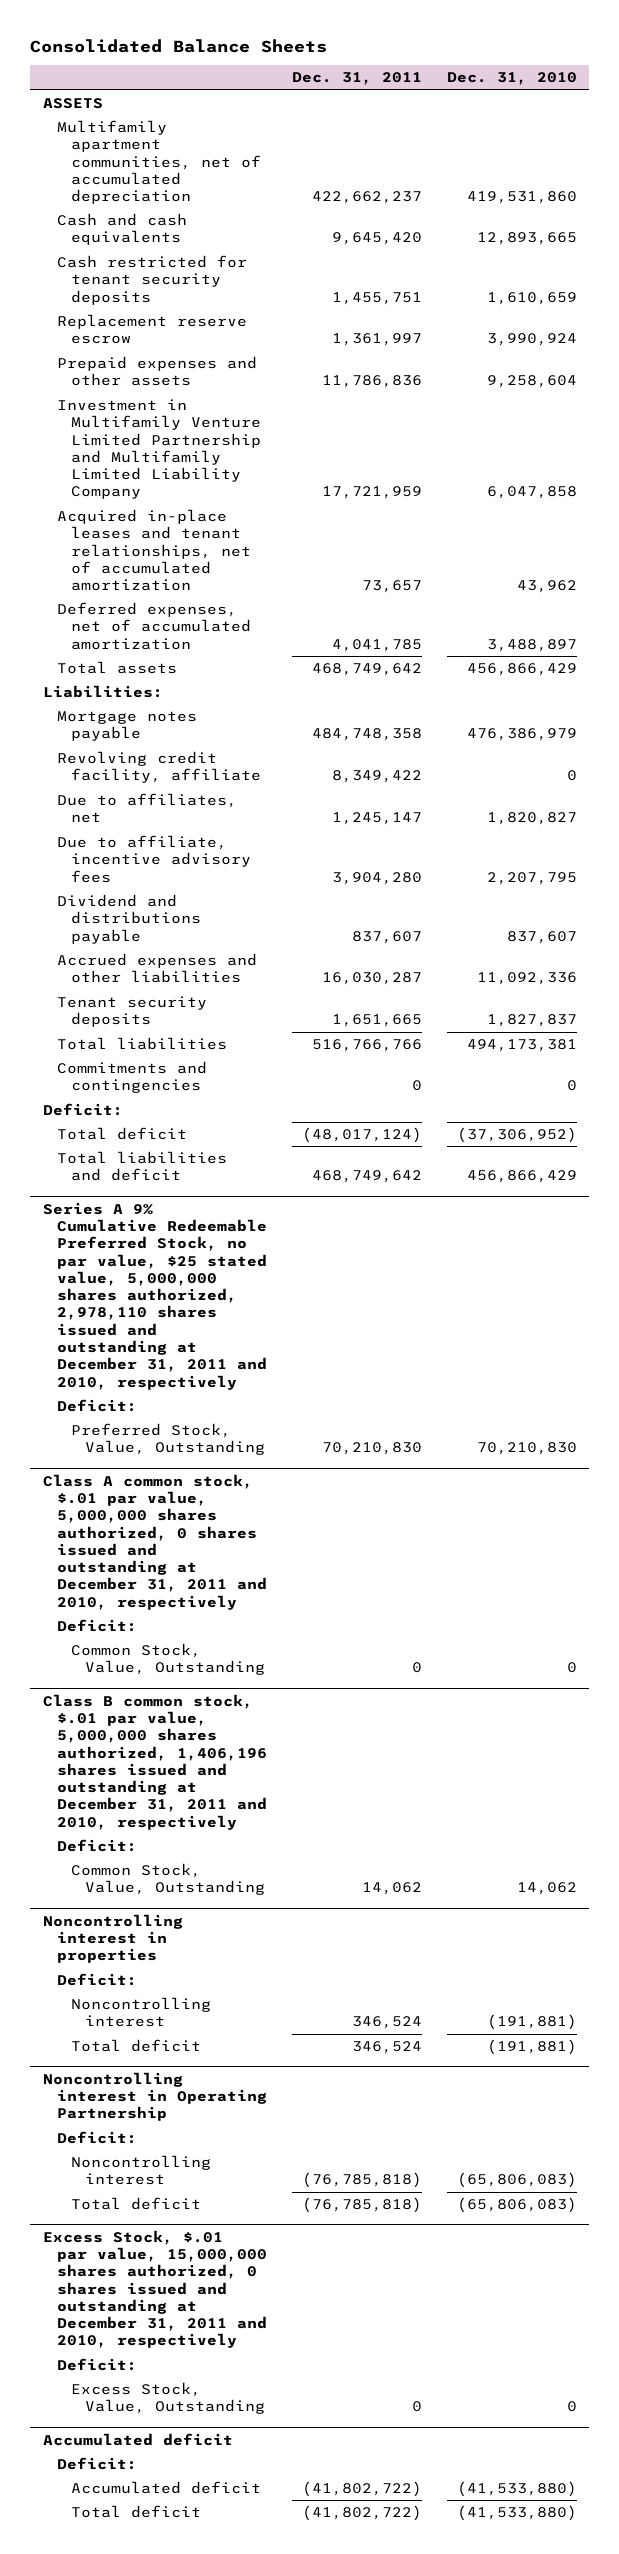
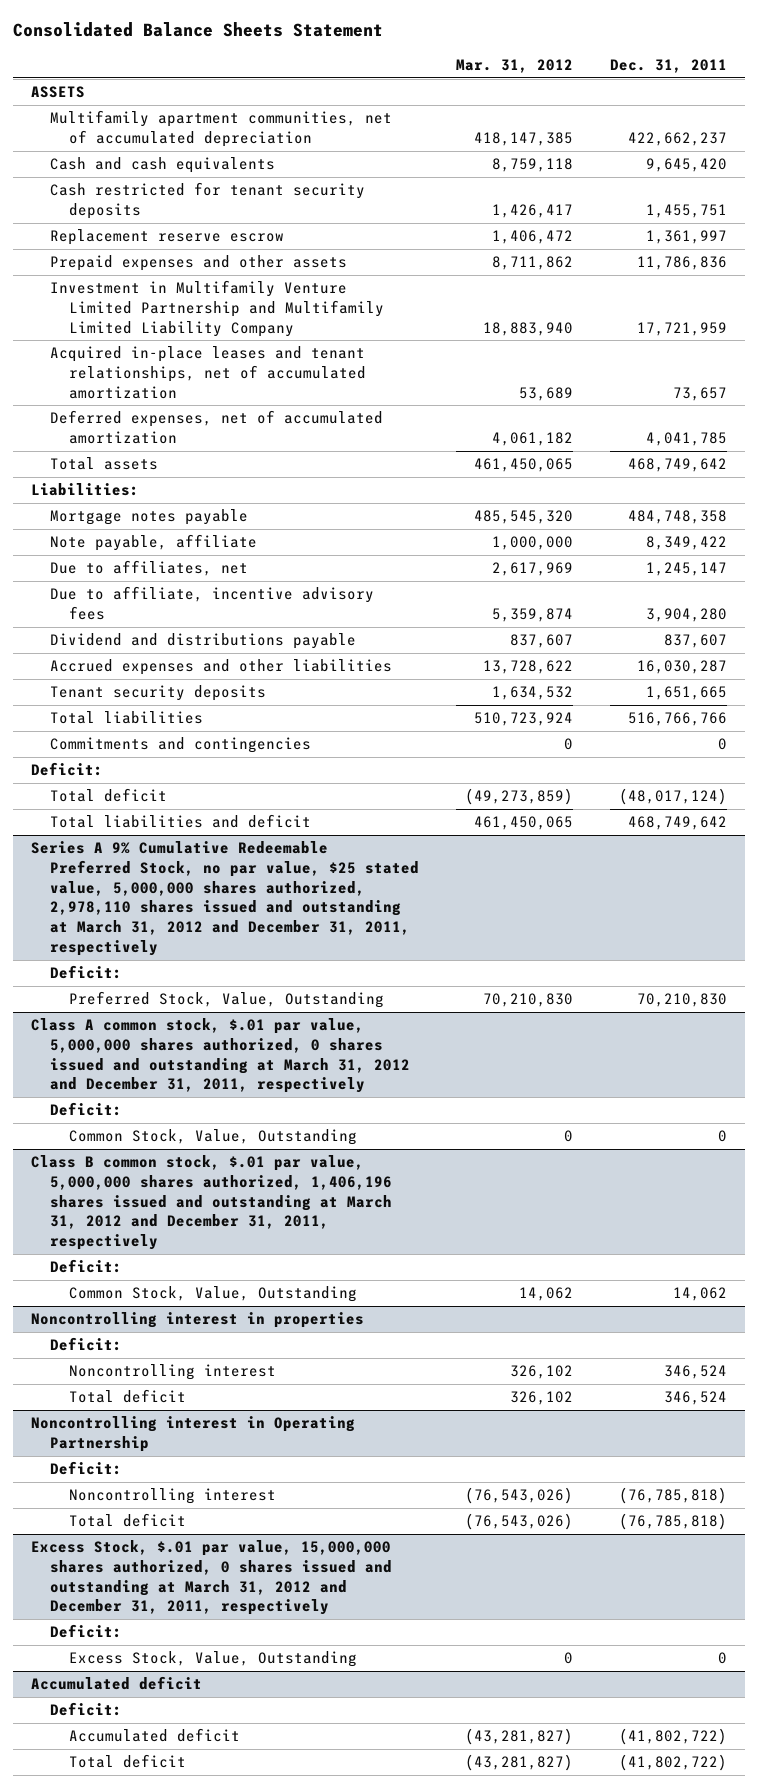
[30,38,328,53] Consolidated Balance Sheets -> [12,22,383,38] Consolidated Balance Sheets Statement
[446,72,577,86] Dec. 31, 2010 -> none
none -> [455,58,573,73] Mar. 31, 2012
[56,751,261,784] Revolving credit facility, affiliate -> [50,534,258,552] Note payable, affiliate
[42,1201,267,1390] Series A 9% Cumulative Redeemable Preferred Stock, no par value, $25 stated value, 5,000,000 shares authorized, 2,978,110 shares issued and outstanding at December 31, 2011 and 2010, respectively -> [31,841,420,956] Series A 9% Cumulative Redeemable Preferred Stock, no par value, $25 stated value, 5,000,000 shares authorized, 2,978,110 shares issued and outstanding at March 31, 2012 and December 31, 2011, respectively
[42,1473,267,1610] Class A common stock, $.01 par value, 5,000,000 shares authorized, 0 shares issued and outstanding at December 31, 2011 and 2010, respectively -> [31,1018,411,1094] Class A common stock, $.01 par value, 5,000,000 shares authorized, 0 shares issued and outstanding at March 31, 2012 and December 31, 2011, respectively
[42,1693,267,1830] Class B common stock, $.01 par value, 5,000,000 shares authorized, 1,406,196 shares issued and outstanding at December 31, 2011 and 2010, respectively -> [31,1155,393,1251] Class B common stock, $.01 par value, 5,000,000 shares authorized, 1,406,196 shares issued and outstanding at March 31, 2012 and December 31, 2011, respectively
[42,2229,267,2349] Excess Stock, $.01 par value, 15,000,000 shares authorized, 0 shares issued and outstanding at December 31, 2011 and 2010, respectively -> [31,1540,393,1616] Excess Stock, $.01 par value, 15,000,000 shares authorized, 0 shares issued and outstanding at March 31, 2012 and December 31, 2011, respectively

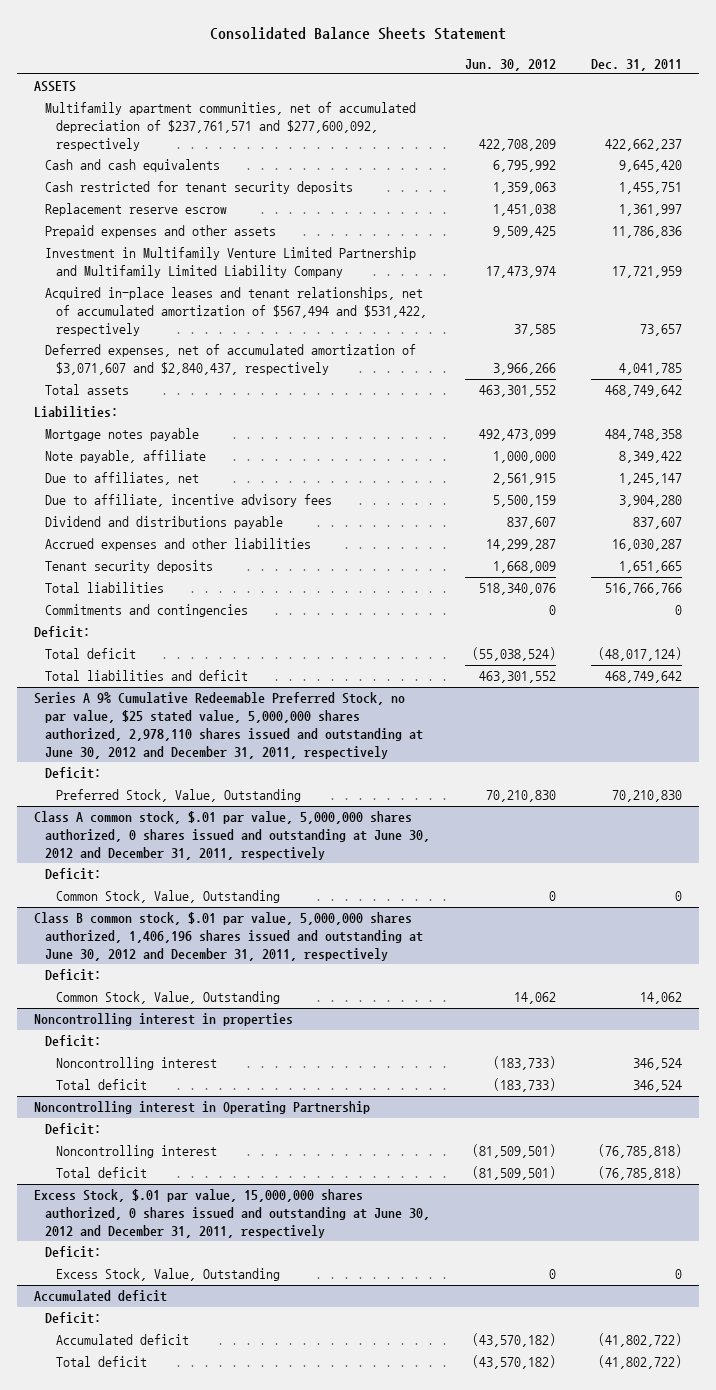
[455,58,573,73] Mar. 31, 2012 -> none
none -> [464,58,556,71] Jun. 30, 2012
[50,110,393,148] Multifamily apartment communities, net of accumulated depreciation -> [45,102,417,151] Multifamily apartment communities, net of accumulated depreciation of $237,761,571 and $277,600,092, respectively
[50,346,367,399] Acquired in-place leases and tenant relationships, net of accumulated amortization -> [45,287,428,336] Acquired in-place leases and tenant relationships, net of accumulated amortization of $567,494 and $531,422, respectively
[50,410,384,445] Deferred expenses, net of accumulated amortization -> [45,344,417,376] Deferred expenses, net of accumulated amortization of $3,071,607 and $2,840,437, respectively
[31,841,420,956] Series A 9% Cumulative Redeemable Preferred Stock, no par value, $25 stated value, 5,000,000 shares authorized, 2,978,110 shares issued and outstanding at March 31, 2012 and December 31, 2011, respectively -> [34,692,424,759] Series A 9% Cumulative Redeemable Preferred Stock, no par value, $25 stated value, 5,000,000 shares authorized, 2,978,110 shares issued and outstanding at June 30, 2012 and December 31, 2011, respectively
[31,1018,411,1094] Class A common stock, $.01 par value, 5,000,000 shares authorized, 0 shares issued and outstanding at March 31, 2012 and December 31, 2011, respectively -> [34,811,431,860] Class A common stock, $.01 par value, 5,000,000 shares authorized, 0 shares issued and outstanding at June 30, 2012 and December 31, 2011, respectively
[31,1155,393,1251] Class B common stock, $.01 par value, 5,000,000 shares authorized, 1,406,196 shares issued and outstanding at March 31, 2012 and December 31, 2011, respectively -> [34,912,424,961] Class B common stock, $.01 par value, 5,000,000 shares authorized, 1,406,196 shares issued and outstanding at June 30, 2012 and December 31, 2011, respectively
[31,1540,393,1616] Excess Stock, $.01 par value, 15,000,000 shares authorized, 0 shares issued and outstanding at March 31, 2012 and December 31, 2011, respectively -> [34,1189,431,1238] Excess Stock, $.01 par value, 15,000,000 shares authorized, 0 shares issued and outstanding at June 30, 2012 and December 31, 2011, respectively

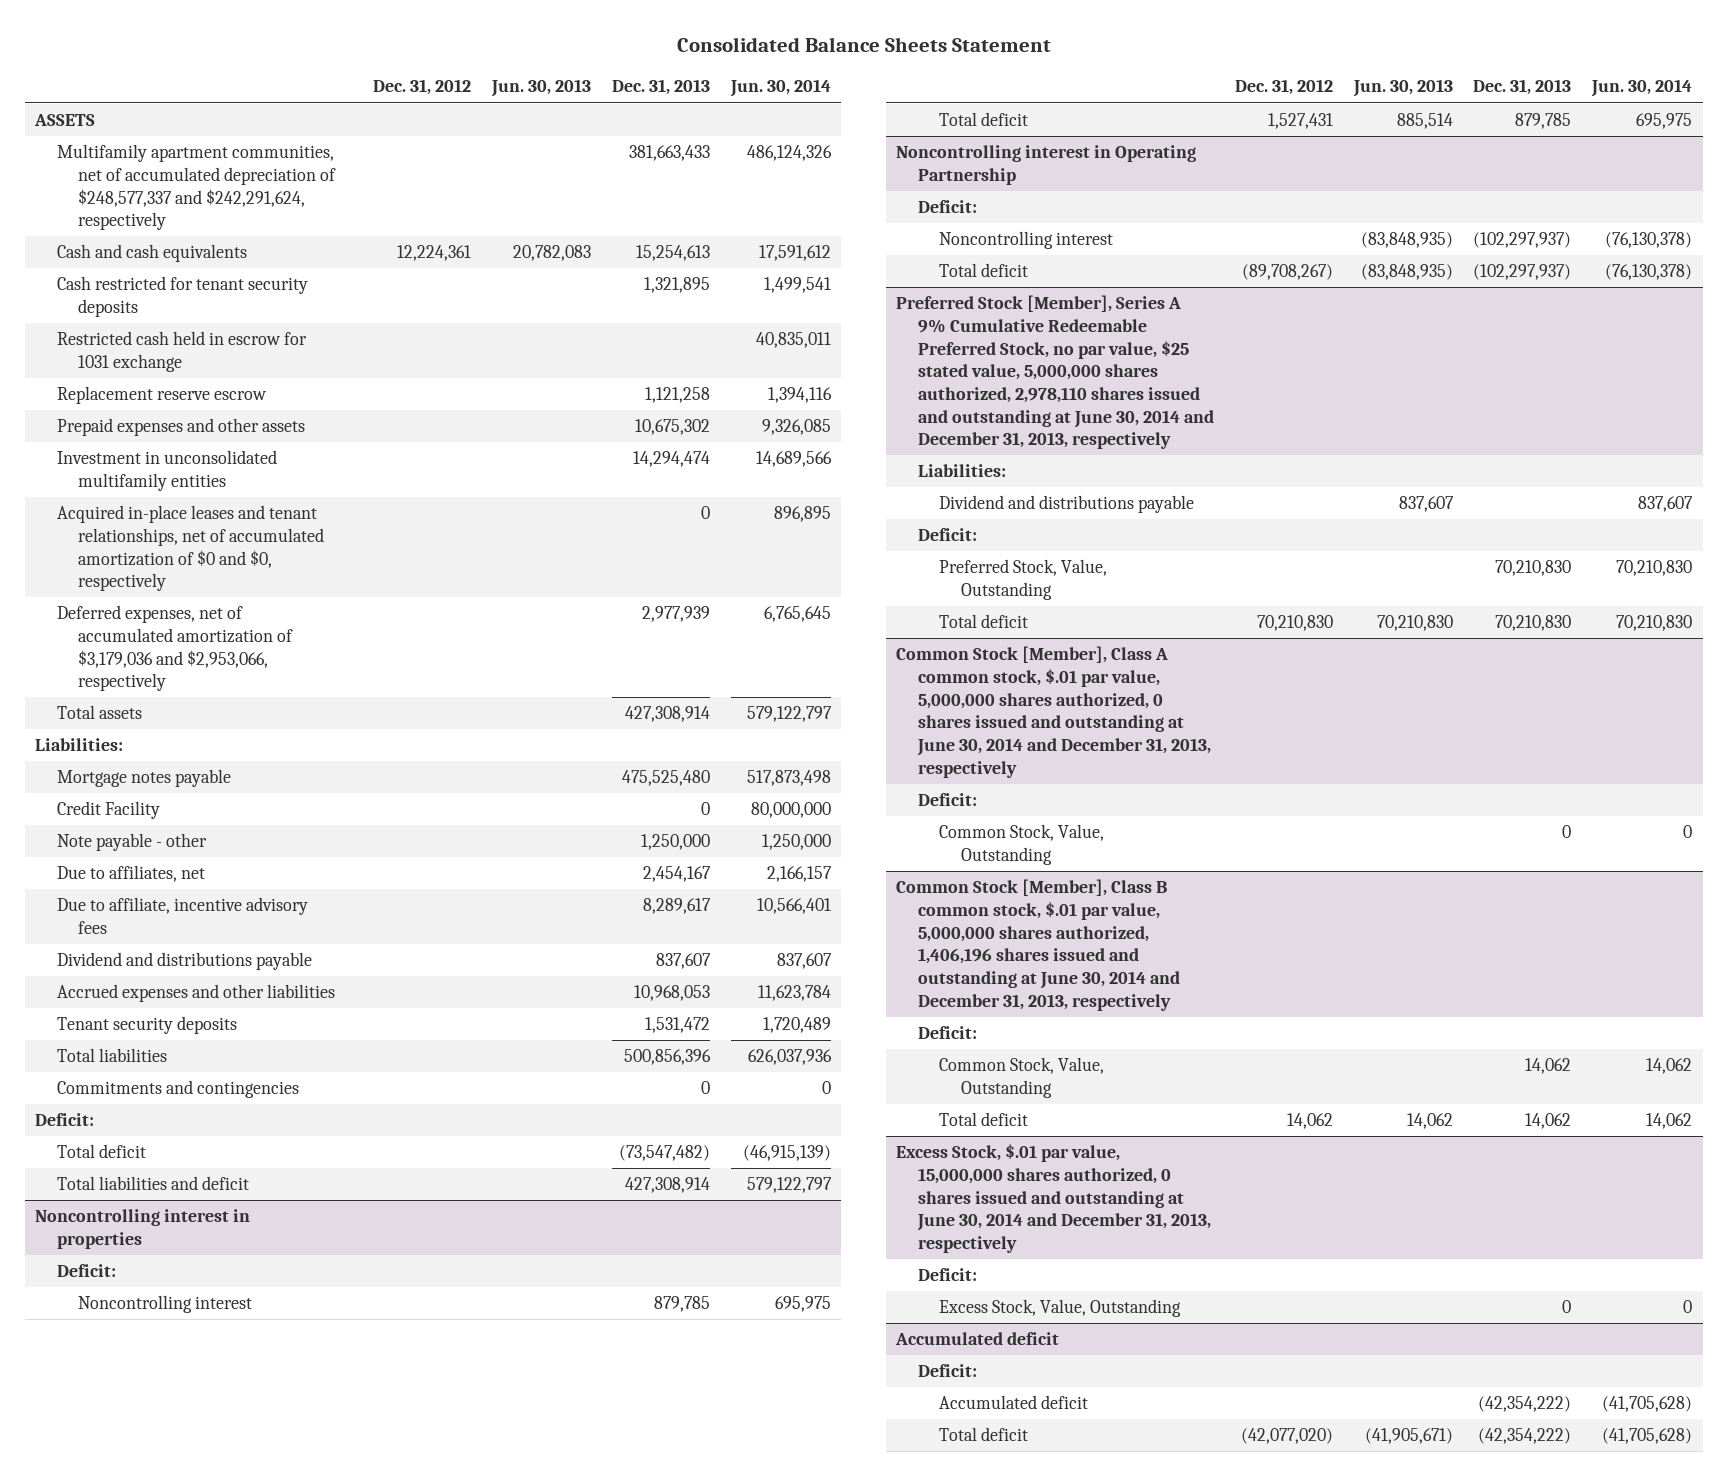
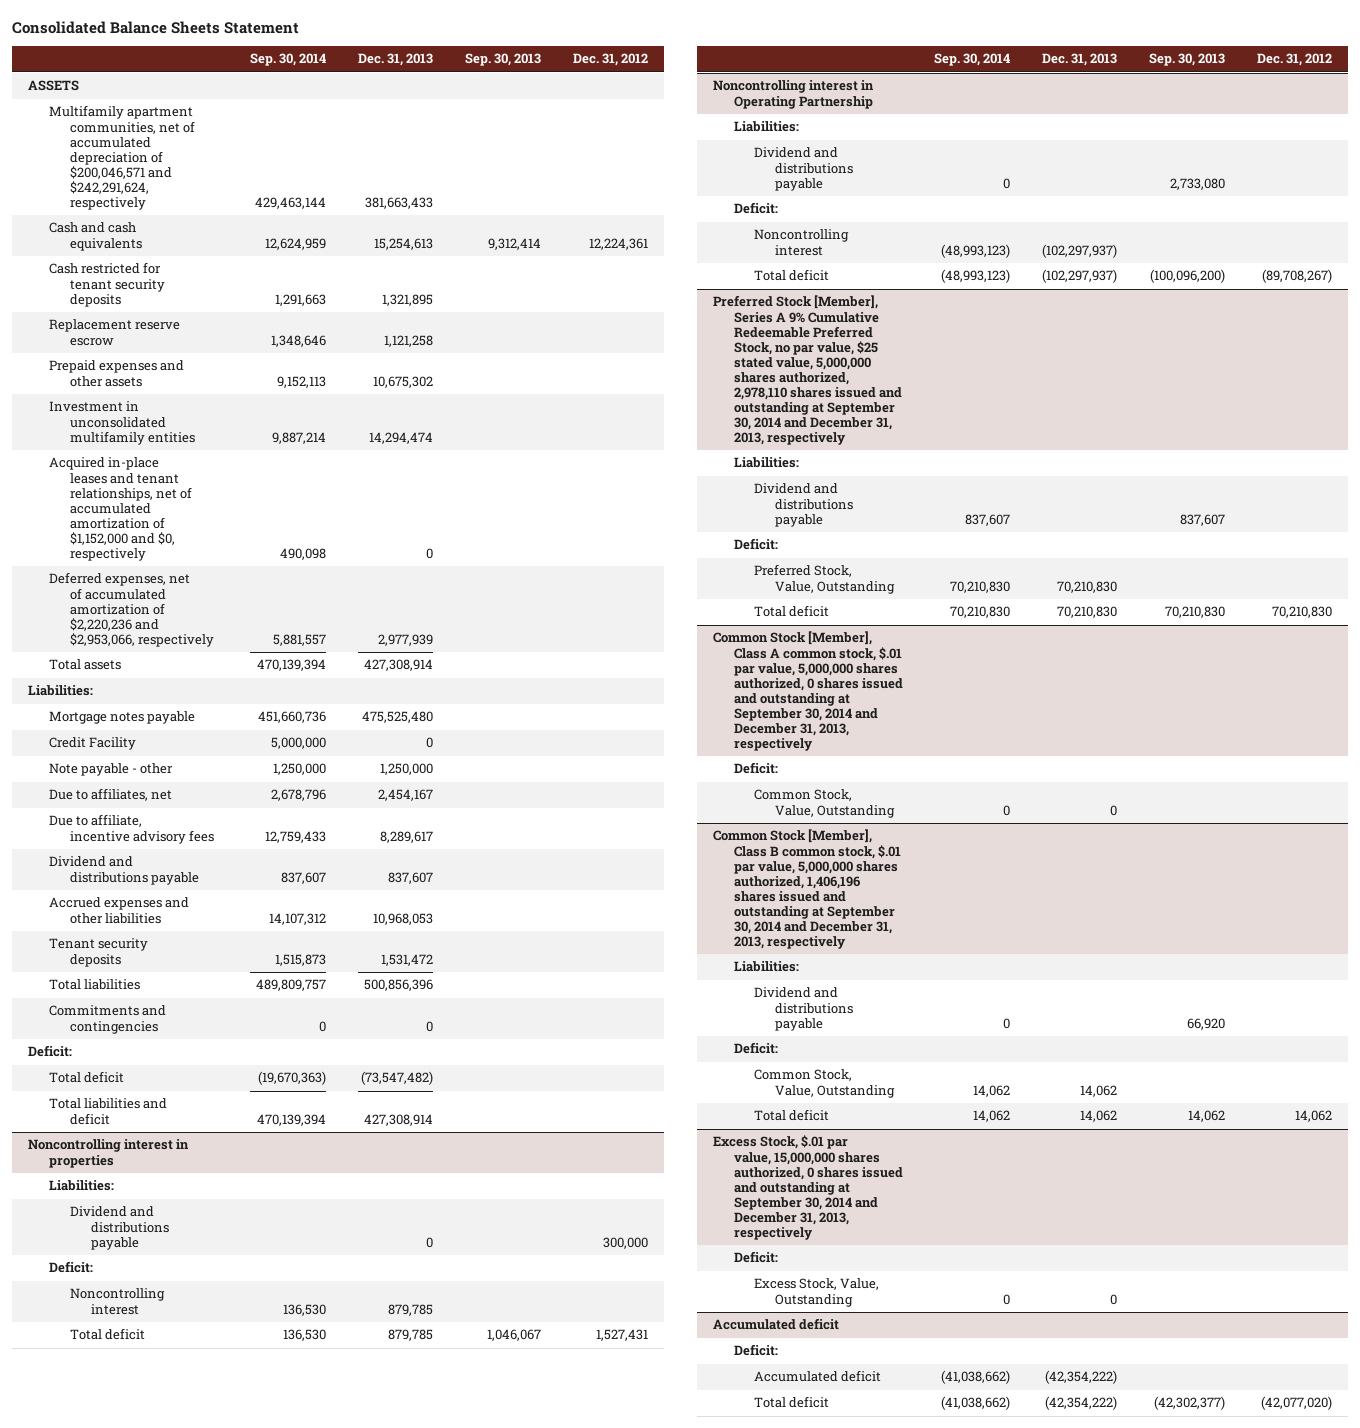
[491,79,592,98] Jun. 30, 2013 -> none
[730,79,832,98] Jun. 30, 2014 -> none
none -> [250,53,327,67] Sep. 30, 2014
none -> [464,53,541,67] Sep. 30, 2013
[56,144,337,231] Multifamily apartment communities, net of accumulated depreciation of $248,577,337 and $242,291,624, respectively -> [49,105,196,211] Multifamily apartment communities, net of accumulated depreciation of $200,046,571 and $242,291,624, respectively
[56,331,307,372] Restricted cash held in escrow for 1031 exchange -> none
[56,505,325,592] Acquired in-place leases and tenant relationships, net of accumulated amortization of $0 and $0, respectively -> [49,457,193,562] Acquired in-place leases and tenant relationships, net of accumulated amortization of $1,152,000 and $0, respectively
[56,605,294,692] Deferred expenses, net of accumulated amortization of $3,179,036 and $2,953,066, respectively -> [49,572,215,647] Deferred expenses, net of accumulated amortization of $2,220,236 and $2,953,066, respectively
none -> [49,1180,115,1192] Liabilities:
none -> [70,1206,170,1250] Dividend and distributions payable
none -> [733,121,799,133] Liabilities:
none -> [754,147,854,191] Dividend and distributions payable
[896,295,1214,450] Preferred Stock [Member], Series A 9% Cumulative Redeemable Preferred Stock, no par value, $25 stated value, 5,000,000 shares authorized, 2,978,110 shares issued and outstanding at June 30, 2014 and December 31, 2013, respectively -> [712,295,902,446] Preferred Stock [Member], Series A 9% Cumulative Redeemable Preferred Stock, no par value, $25 stated value, 5,000,000 shares authorized, 2,978,110 shares issued and outstanding at September 30, 2014 and December 31, 2013, respectively
[896,646,1211,778] Common Stock [Member], Class A common stock, $.01 par value, 5,000,000 shares authorized, 0 shares issued and outstanding at June 30, 2014 and December 31, 2013, respectively -> [712,631,903,752] Common Stock [Member], Class A common stock, $.01 par value, 5,000,000 shares authorized, 0 shares issued and outstanding at September 30, 2014 and December 31, 2013, respectively
[896,879,1180,1011] Common Stock [Member], Class B common stock, $.01 par value, 5,000,000 shares authorized, 1,406,196 shares issued and outstanding at June 30, 2014 and December 31, 2013, respectively -> [712,829,901,950] Common Stock [Member], Class B common stock, $.01 par value, 5,000,000 shares authorized, 1,406,196 shares issued and outstanding at September 30, 2014 and December 31, 2013, respectively
none -> [733,961,799,973] Liabilities:
none -> [754,987,854,1031] Dividend and distributions payable
[896,1144,1211,1253] Excess Stock, $.01 par value, 15,000,000 shares authorized, 0 shares issued and outstanding at June 30, 2014 and December 31, 2013, respectively -> [712,1135,903,1241] Excess Stock, $.01 par value, 15,000,000 shares authorized, 0 shares issued and outstanding at September 30, 2014 and December 31, 2013, respectively

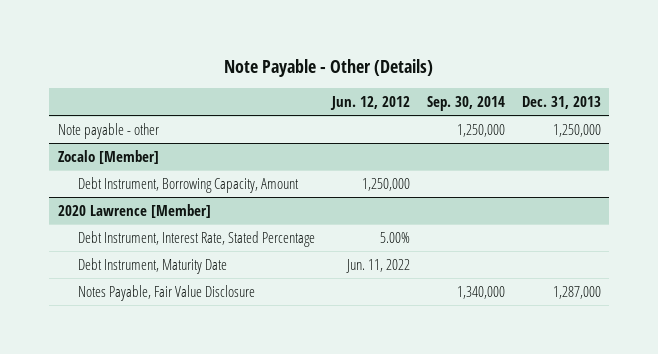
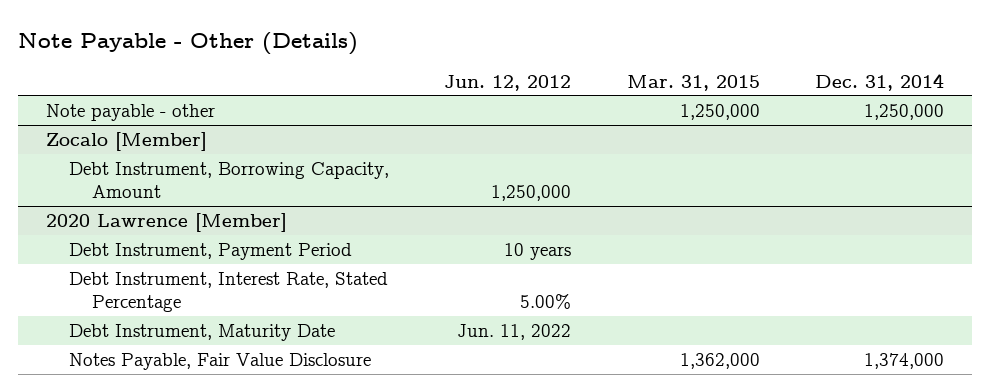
[426,96,505,112] Sep. 30, 2014 -> none
[521,96,601,110] Dec. 31, 2013 -> none
none -> [626,74,760,91] Mar. 31, 2015
none -> [815,72,945,91] Dec. 31, 2014
none -> [68,242,352,260] Debt Instrument, Payment Period

